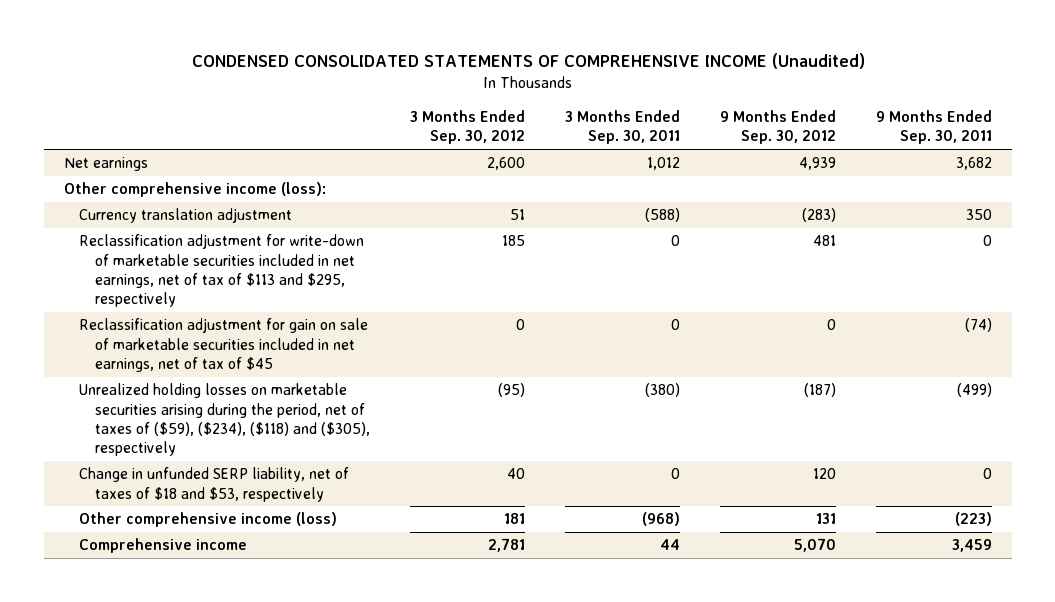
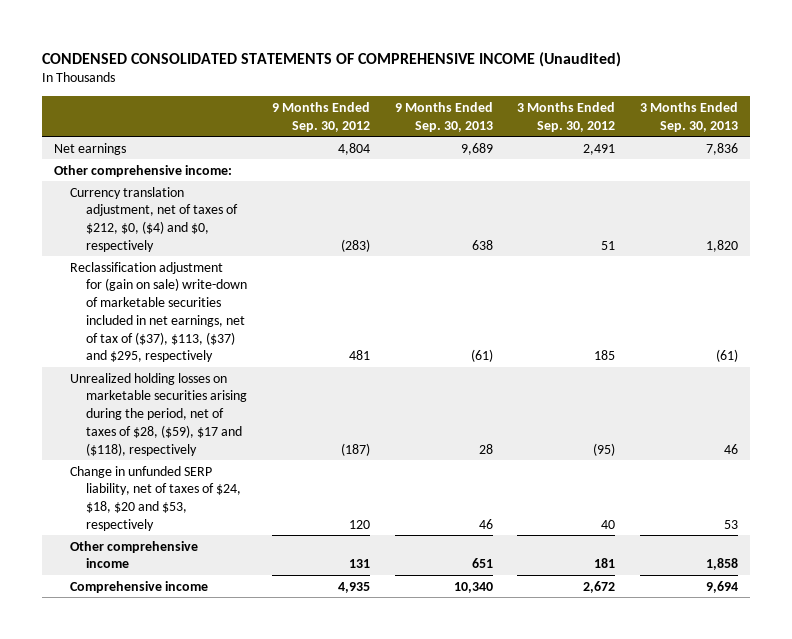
[564,110,680,145] 3 Months Ended Sep. 30, 2011 -> none
[875,110,992,145] 9 Months Ended Sep. 30, 2011 -> none
none -> [394,101,493,132] 9 Months Ended Sep. 30, 2013
none -> [639,101,738,132] 3 Months Ended Sep. 30, 2013
[79,318,369,373] Reclassification adjustment for gain on sale of marketable securities included in net earnings, net of tax of $45 -> none
[486,157,525,171] 2,600 -> [583,143,616,155] 2,491
[798,157,836,171] 4,939 -> [337,142,370,155] 4,804
[63,182,326,198] Other comprehensive income (loss): -> [54,164,233,177] Other comprehensive income:
[79,208,293,224] Currency translation adjustment -> [70,186,239,252] Currency translation adjustment, net of taxes of $212, $0, ($4) and $0, respectively
[79,234,365,308] Reclassification adjustment for write-down of marketable securities included in net earnings, net of tax of $113 and $295, respectively -> [70,261,248,363] Reclassification adjustment for (gain on sale) write-down of marketable securities included in net earnings, net of tax of ($37), $113, ($37) and $295, respectively
[79,383,370,457] Unrealized holding losses on marketable securities arising during the period, net of taxes of ($59), ($234), ($118) and ($305), respectively -> [70,372,248,456] Unrealized holding losses on marketable securities arising during the period, net of taxes of $28, ($59), $17 and ($118), respectively
[79,467,350,502] Change in unfunded SERP liability, net of taxes of $18 and $53, respectively -> [70,465,242,531] Change in unfunded SERP liability, net of taxes of $24, $18, $20 and $53, respectively
[79,512,338,528] Other comprehensive income (loss) -> [70,540,199,569] Other comprehensive income
[487,538,525,553] 2,781 -> [583,580,616,593] 2,672
[793,538,836,553] 5,070 -> [337,581,370,593] 4,935

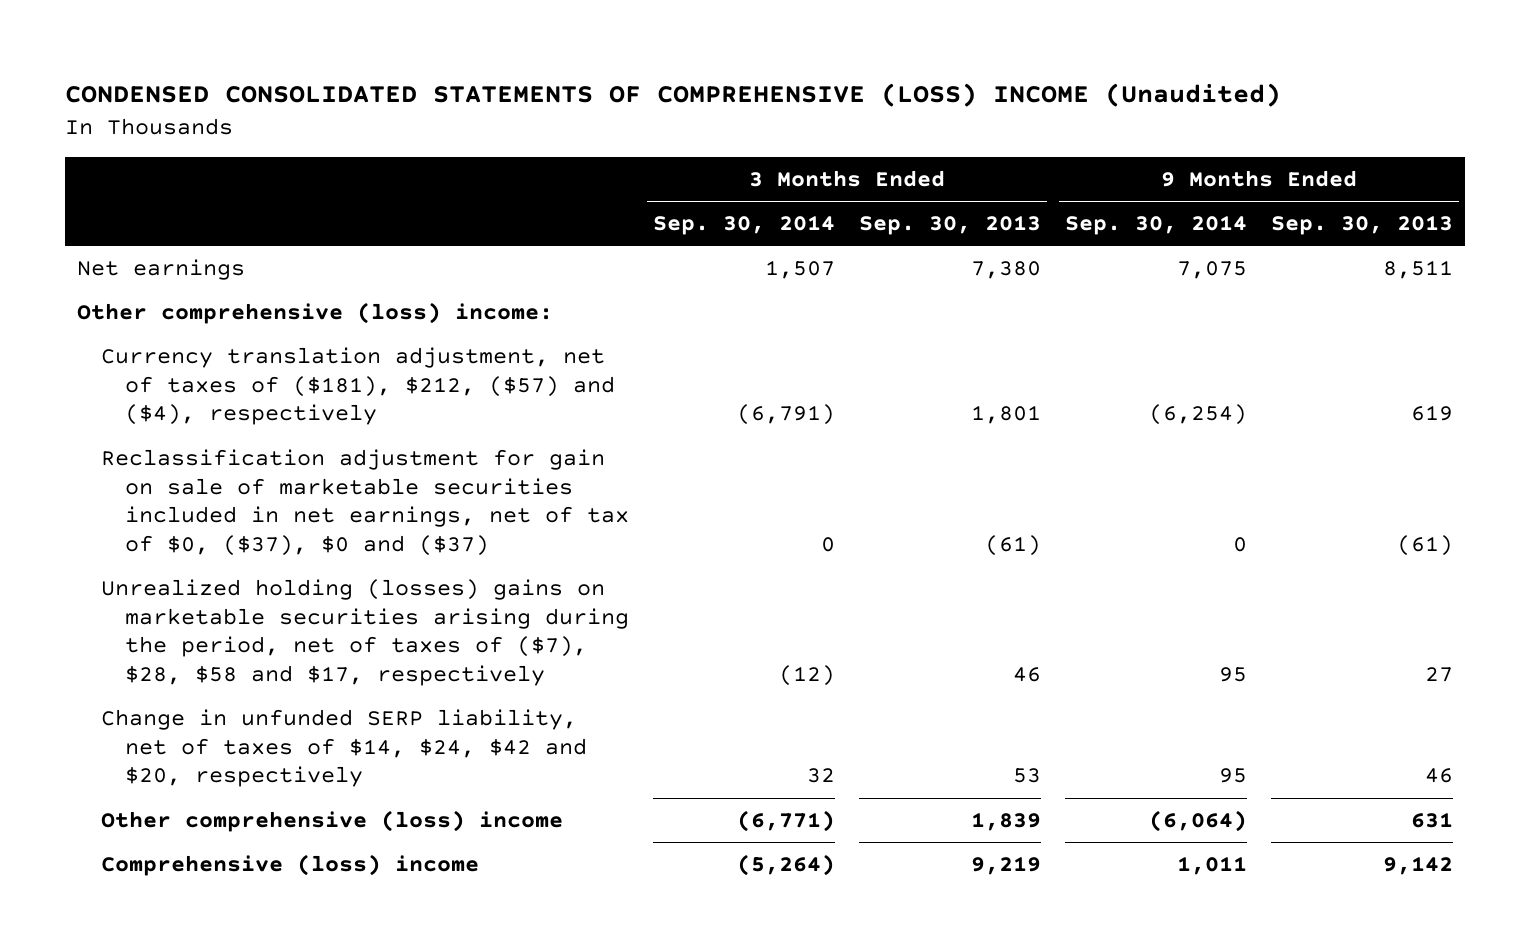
[41,51,621,67] CONDENSED CONSOLIDATED STATEMENTS OF COMPREHENSIVE INCOME (Unaudited) -> [65,82,1282,107] CONDENSED CONSOLIDATED STATEMENTS OF COMPREHENSIVE (LOSS) INCOME (Unaudited)
[271,101,370,132] 9 Months Ended Sep. 30, 2012 -> none
[517,101,616,132] 3 Months Ended Sep. 30, 2012 -> none
none -> [652,215,835,236] Sep. 30, 2014
none -> [1064,215,1247,236] Sep. 30, 2014
[460,142,493,155] 9,689 -> [1382,259,1453,279] 8,511
[705,142,738,155] 7,836 -> [970,260,1041,279] 7,380
[54,164,233,177] Other comprehensive income: -> [77,301,554,324] Other comprehensive (loss) income:
[70,186,239,252] Currency translation adjustment, net of taxes of $212, $0, ($4) and $0, respectively -> [100,346,615,426] Currency translation adjustment, net of taxes of ($181), $212, ($57) and ($4), respectively
[471,239,493,250] 638 -> [1410,405,1453,422] 619
[705,239,738,252] 1,820 -> [970,405,1041,425] 1,801
[70,261,248,363] Reclassification adjustment for (gain on sale) write-down of marketable securities included in net earnings, net of tax of ($37), $113, ($37) and $295, respectively -> [100,448,629,557] Reclassification adjustment for gain on sale of marketable securities included in net earnings, net of tax of $0, ($37), $0 and ($37)
[70,372,248,456] Unrealized holding losses on marketable securities arising during the period, net of taxes of $28, ($59), $17 and ($118), respectively -> [100,578,629,687] Unrealized holding (losses) gains on marketable securities arising during the period, net of taxes of ($7), $28, $58 and $17, respectively
[478,443,493,454] 28 -> [1424,667,1453,683] 27
[70,465,242,531] Change in unfunded SERP liability, net of taxes of $24, $18, $20 and $53, respectively -> [100,708,587,788] Change in unfunded SERP liability, net of taxes of $14, $24, $42 and $20, respectively
[70,540,199,569] Other comprehensive income -> [100,809,563,832] Other comprehensive (loss) income
[471,558,493,569] 651 -> [1410,811,1453,828] 631
[705,558,738,571] 1,858 -> [970,811,1041,831] 1,839
[70,580,209,593] Comprehensive income -> [100,853,479,876] Comprehensive (loss) income
[453,581,493,593] 10,340 -> [1382,855,1453,875] 9,142
[705,580,738,593] 9,694 -> [970,855,1041,875] 9,219

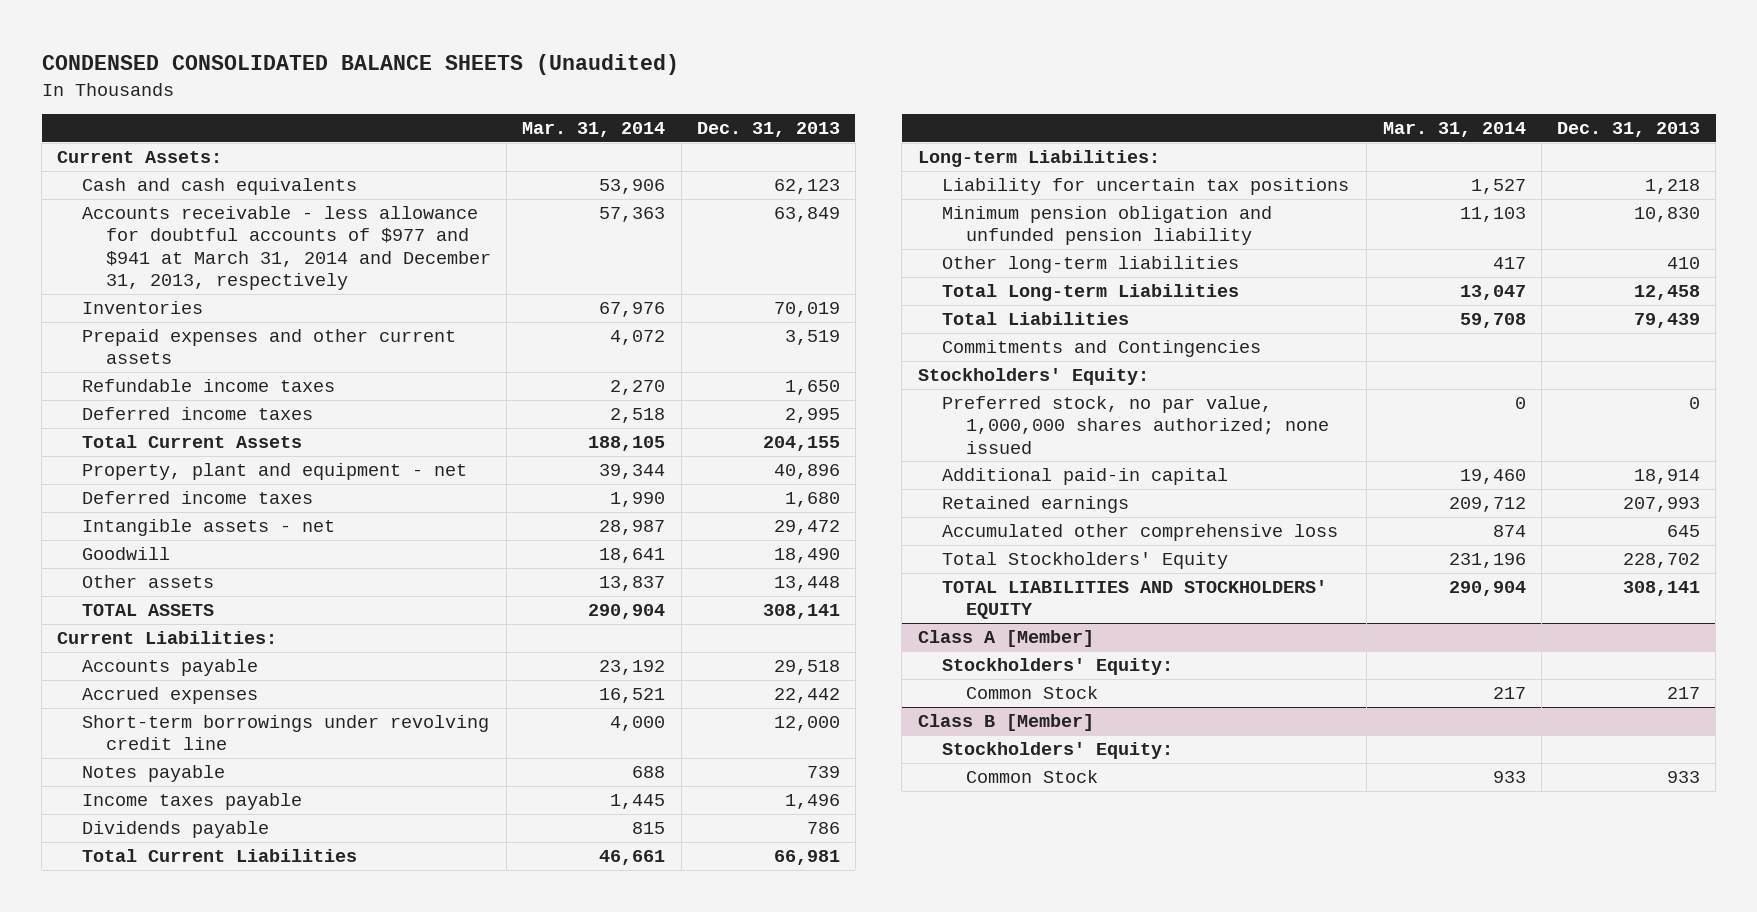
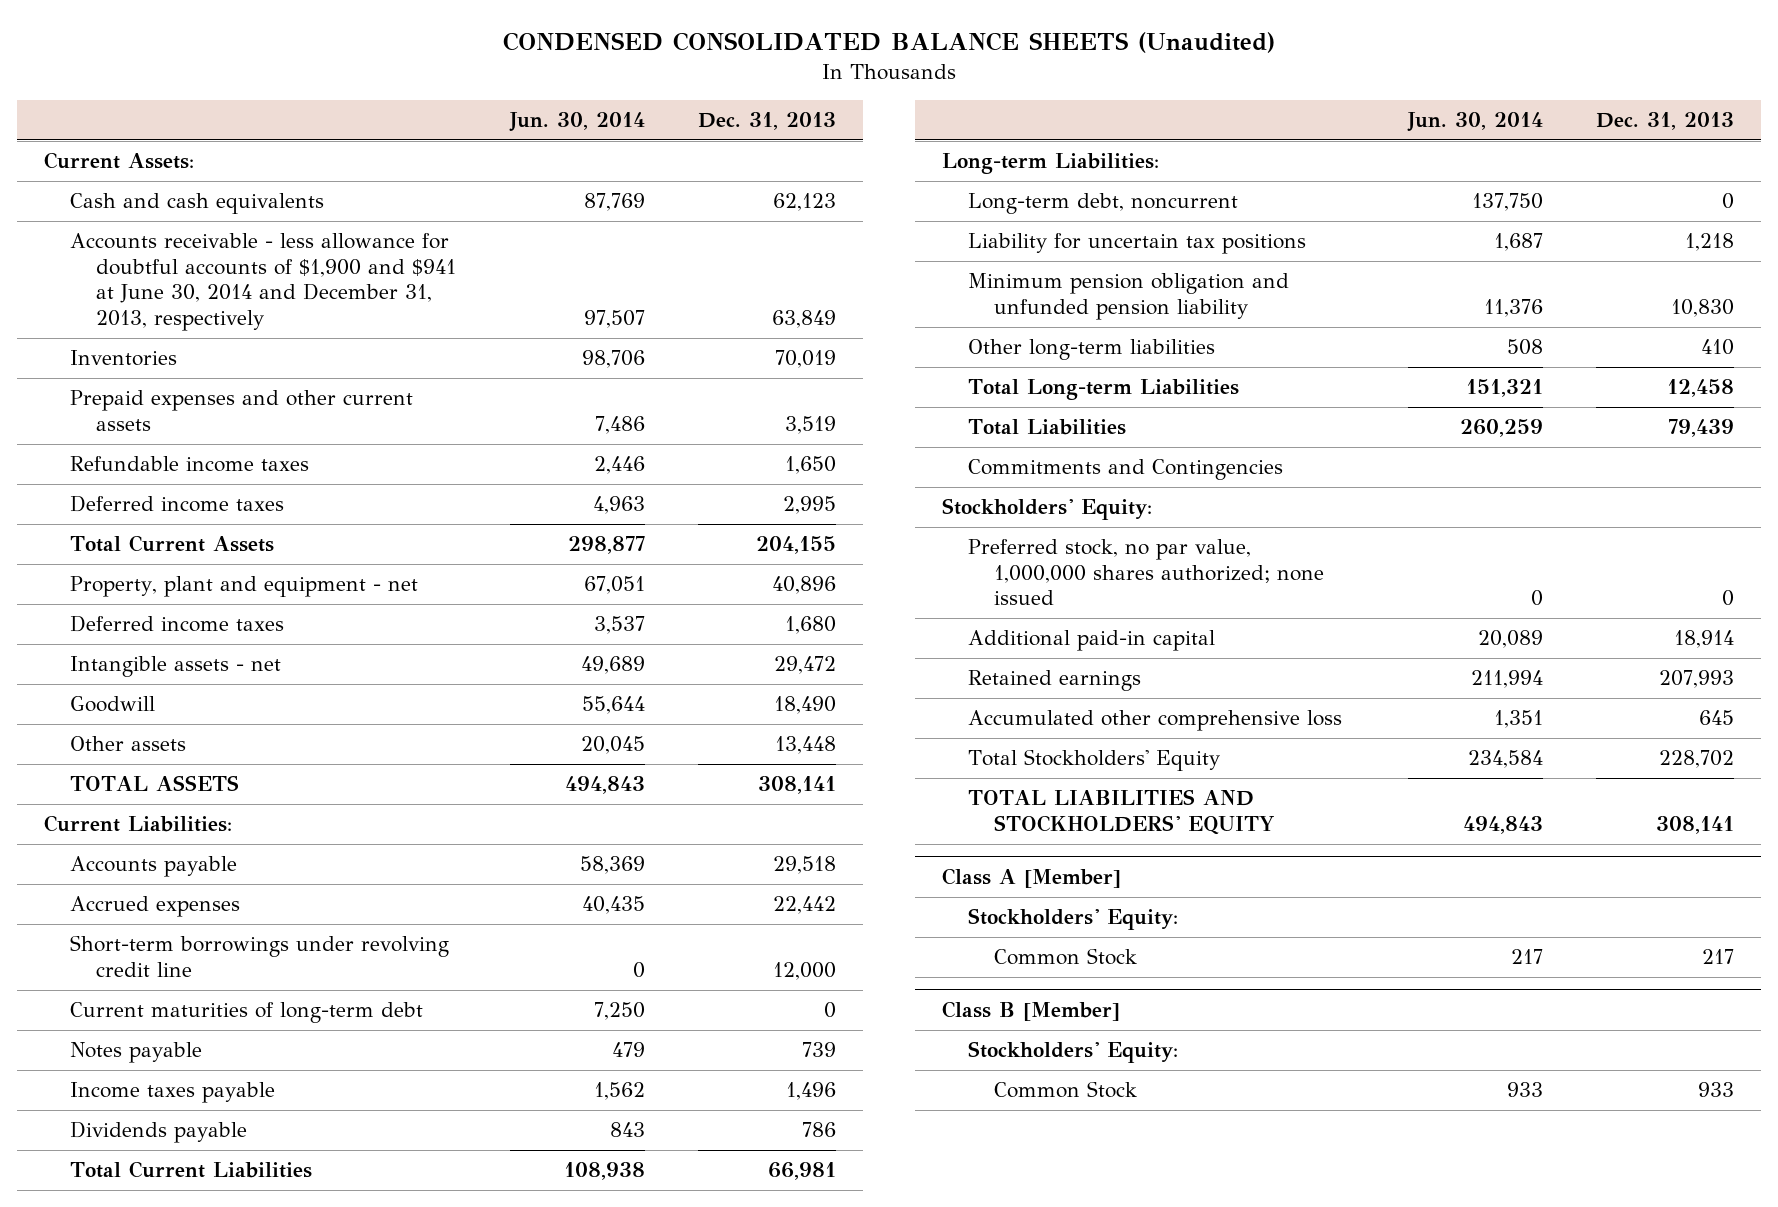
[522,122,666,138] Mar. 31, 2014 -> none
none -> [508,111,645,132] Jun. 30, 2014
[81,205,491,290] Accounts receivable - less allowance for doubtful accounts of $977 and $941 at March 31, 2014 and December 31, 2013, respectively -> [70,233,457,331] Accounts receivable - less allowance for doubtful accounts of $1,900 and $941 at June 30, 2014 and December 31, 2013, respectively
none -> [70,1002,424,1024] Current maturities of long-term debt
none -> [968,193,1239,215] Long-term debt, noncurrent

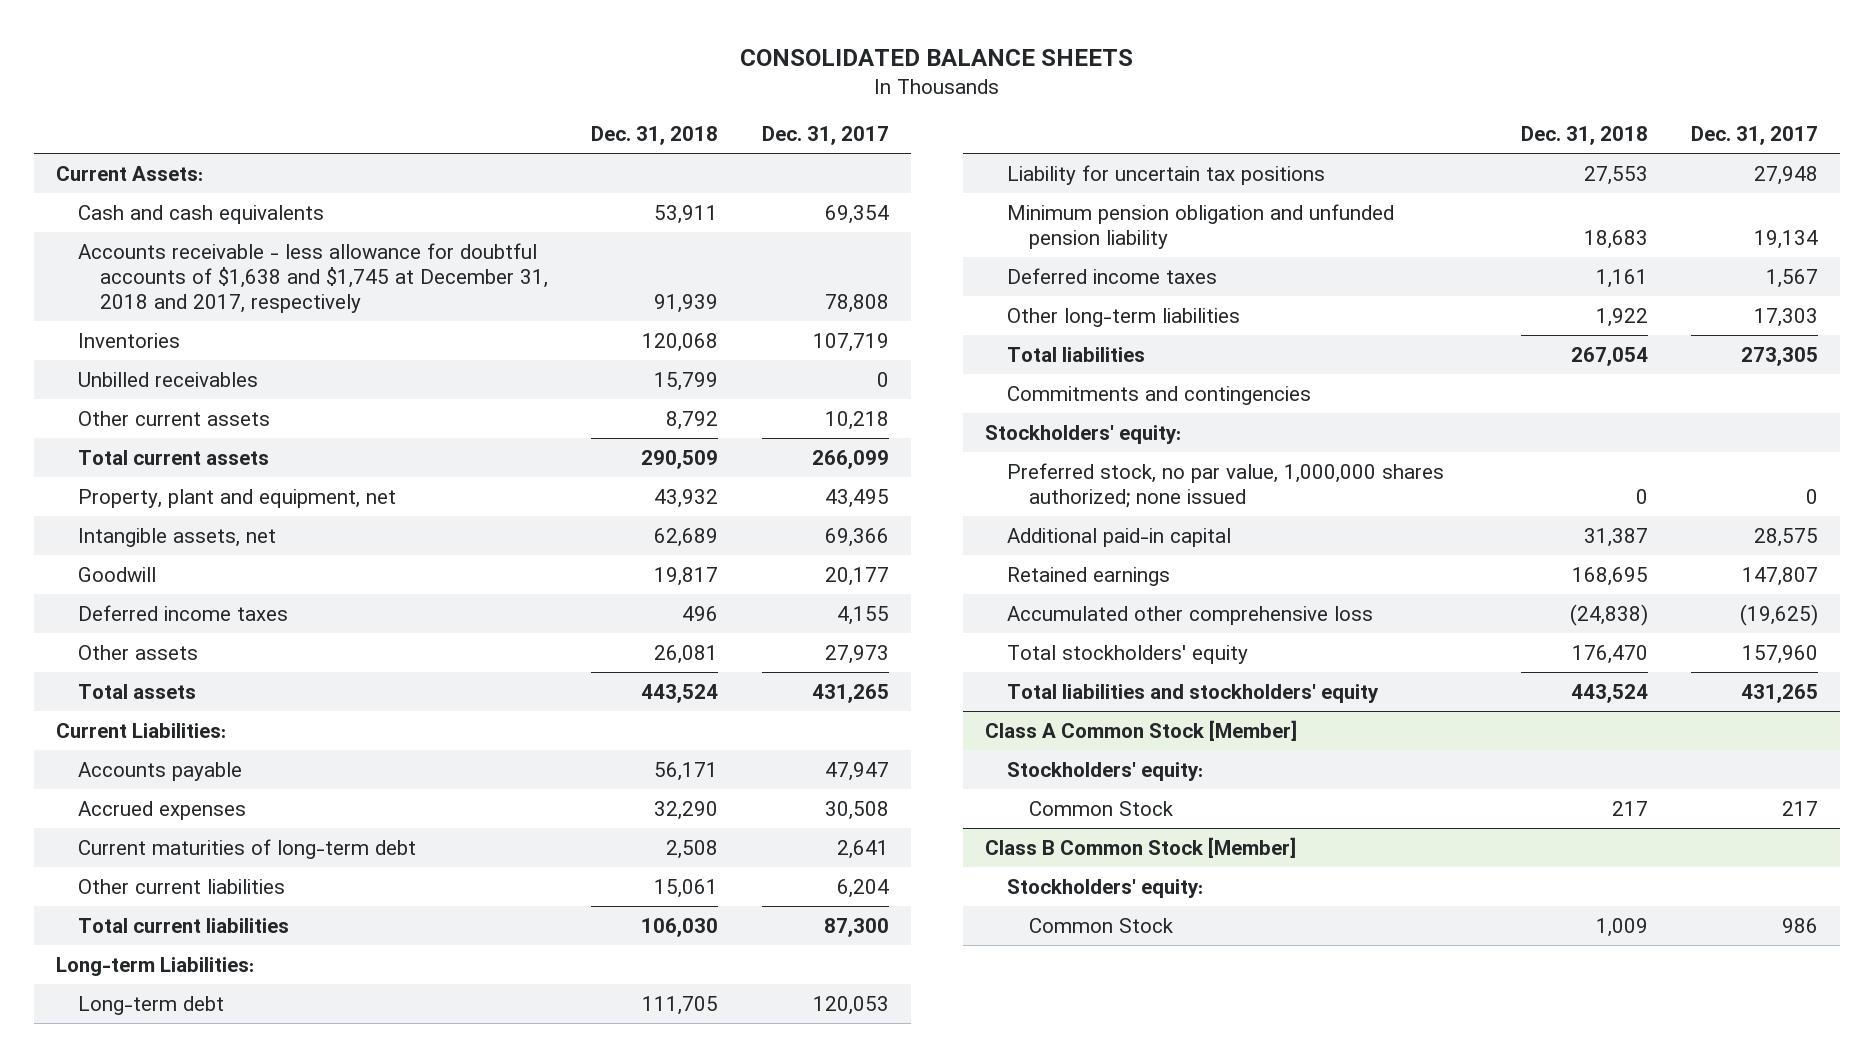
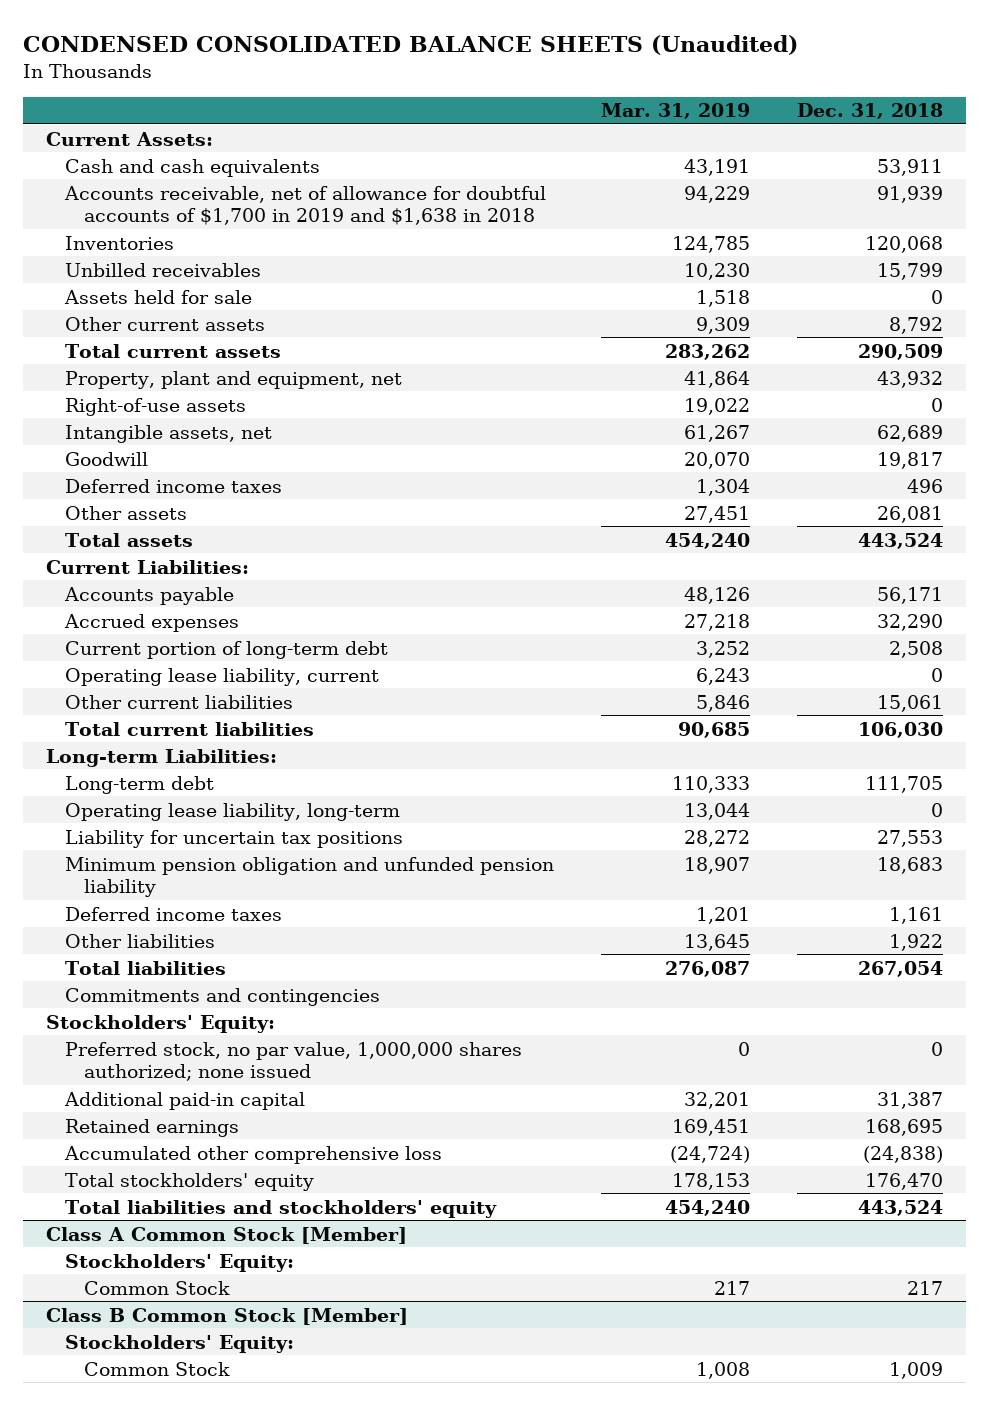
[740,48,1134,66] CONSOLIDATED BALANCE SHEETS -> [23,35,799,56] CONDENSED CONSOLIDATED BALANCE SHEETS (Unaudited)
[762,126,890,146] Dec. 31, 2017 -> none
none -> [600,103,750,120] Mar. 31, 2019
[77,242,548,314] Accounts receivable - less allowance for doubtful accounts of $1,638 and $1,745 at December 31, 2018 and 2017, respectively -> [64,185,547,226] Accounts receivable, net of allowance for doubtful accounts of $1,700 in 2019 and $1,638 in 2018
none -> [64,289,253,304] Assets held for sale
none -> [65,397,247,416] Right-of-use assets
[77,838,416,859] Current maturities of long-term debt -> [65,640,389,659] Current portion of long-term debt
none -> [65,667,380,686] Operating lease liability, current
none -> [65,802,401,821] Operating lease liability, long-term
[1006,307,1240,327] Other long-term liabilities -> [65,933,216,948] Other liabilities
[984,424,1181,444] Stockholders' equity: -> [46,1014,276,1033] Stockholders' Equity:
[1006,761,1203,781] Stockholders' equity: -> [65,1253,295,1272] Stockholders' Equity:
[1006,878,1203,898] Stockholders' equity: -> [65,1334,295,1353] Stockholders' Equity:

